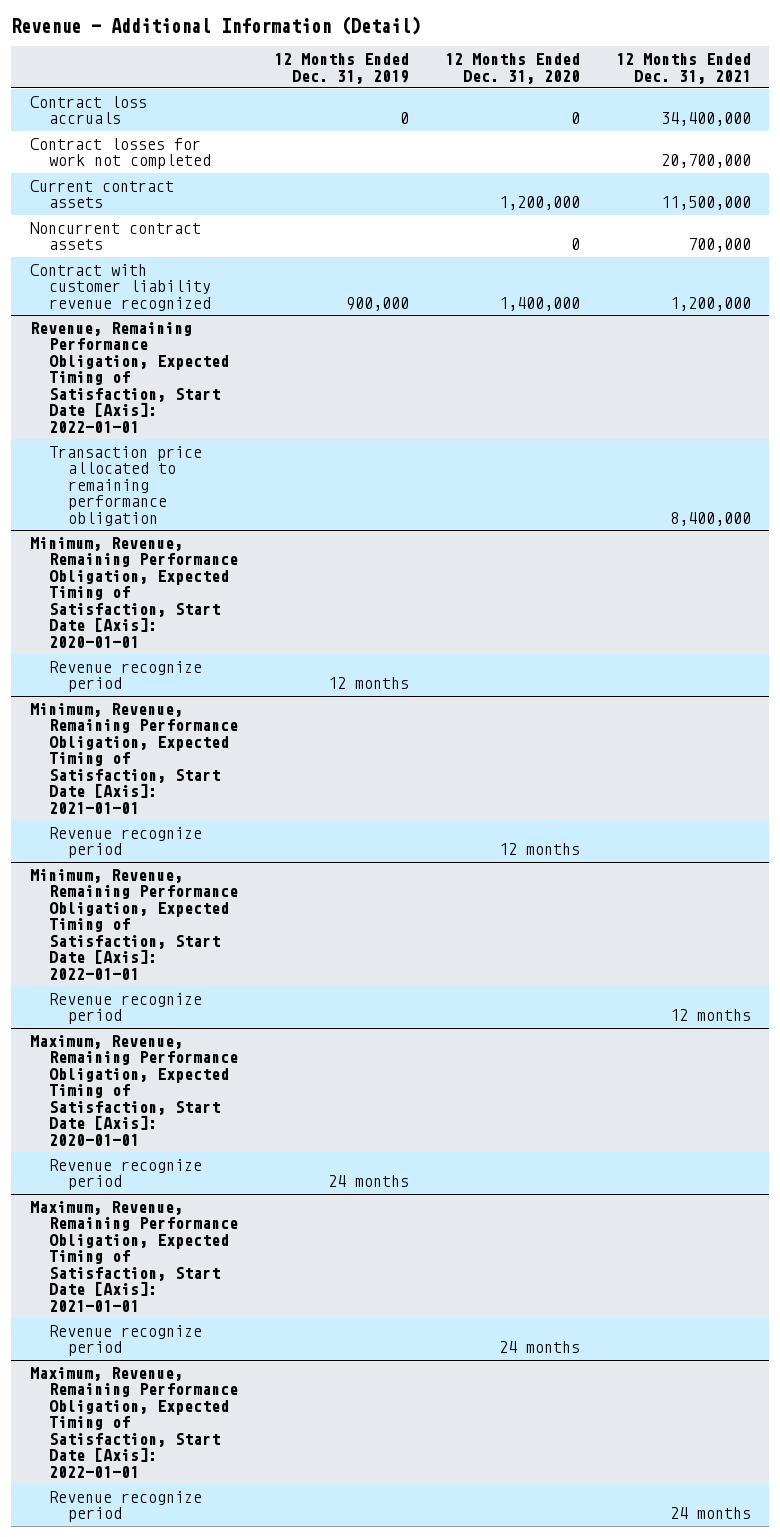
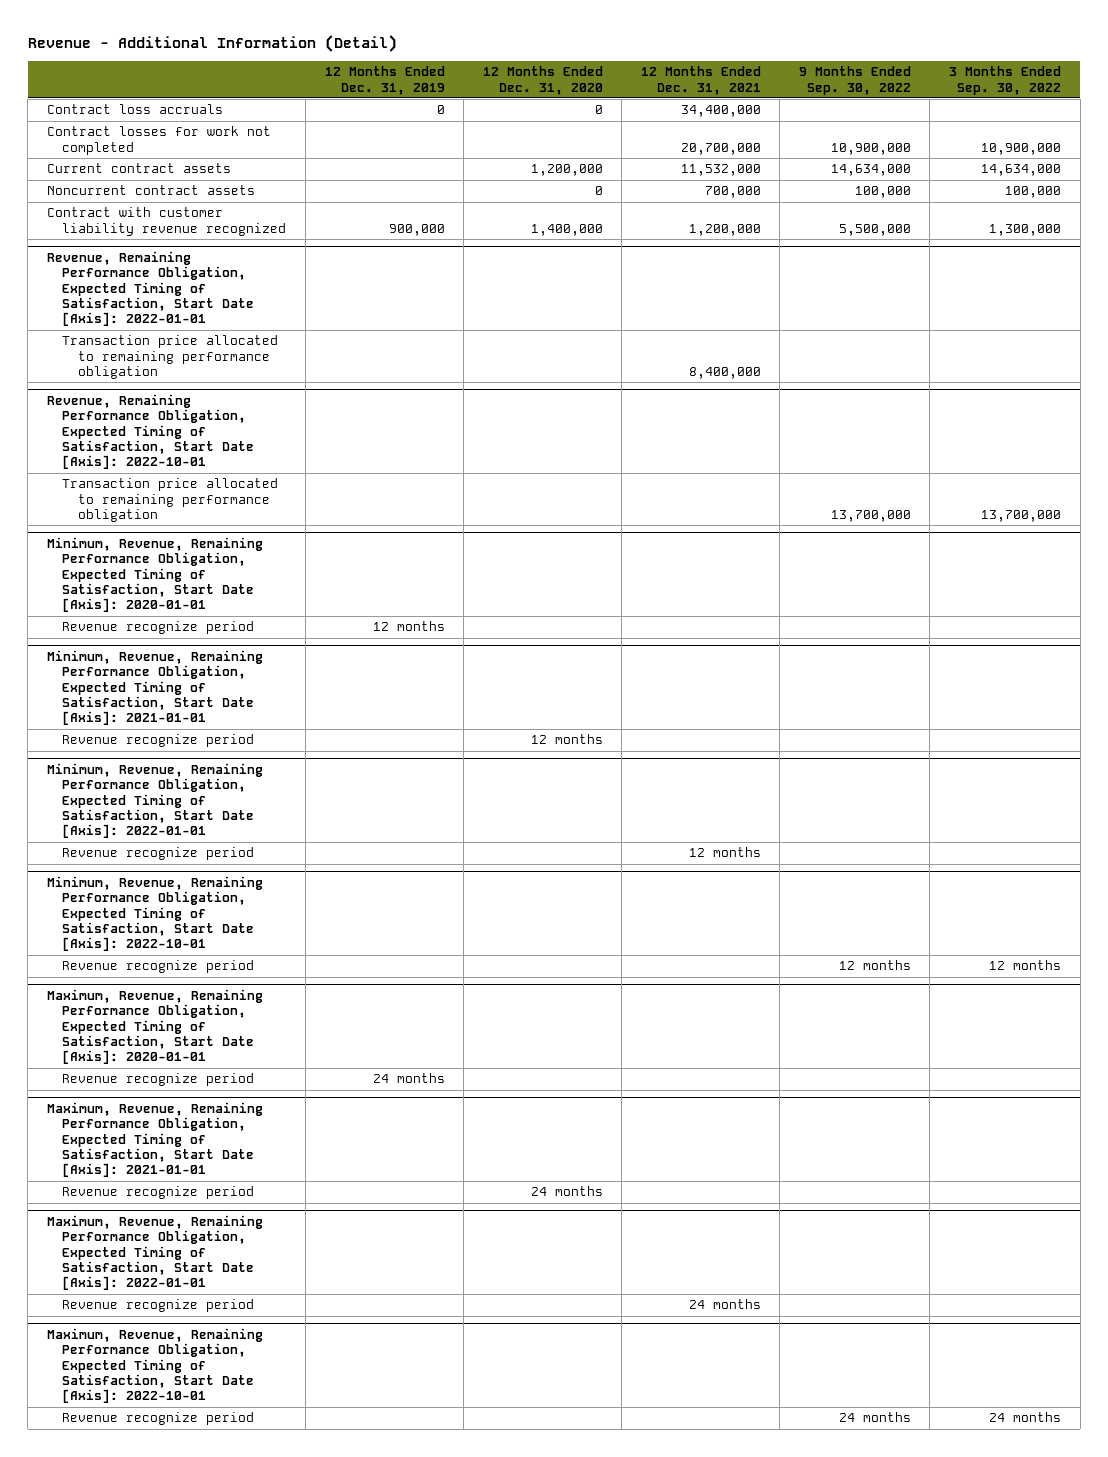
none -> [798,66,911,95] 9 Months Ended Sep. 30, 2022
none -> [948,66,1061,95] 3 Months Ended Sep. 30, 2022
[660,196,751,211] 11,500,000 -> [680,164,761,177] 11,532,000
none -> [46,394,255,470] Revenue, Remaining Performance Obligation, Expected Timing of Satisfaction, Start Date [Axis]: 2022-10-01
none -> [62,478,279,523] Transaction price allocated to remaining performance obligation
none -> [46,876,263,952] Minimum, Revenue, Remaining Performance Obligation, Expected Timing of Satisfaction, Start Date [Axis]: 2022-10-01
none -> [62,960,255,974] Revenue recognize period
none -> [46,1328,263,1404] Maximum, Revenue, Remaining Performance Obligation, Expected Timing of Satisfaction, Start Date [Axis]: 2022-10-01
none -> [62,1412,255,1426] Revenue recognize period

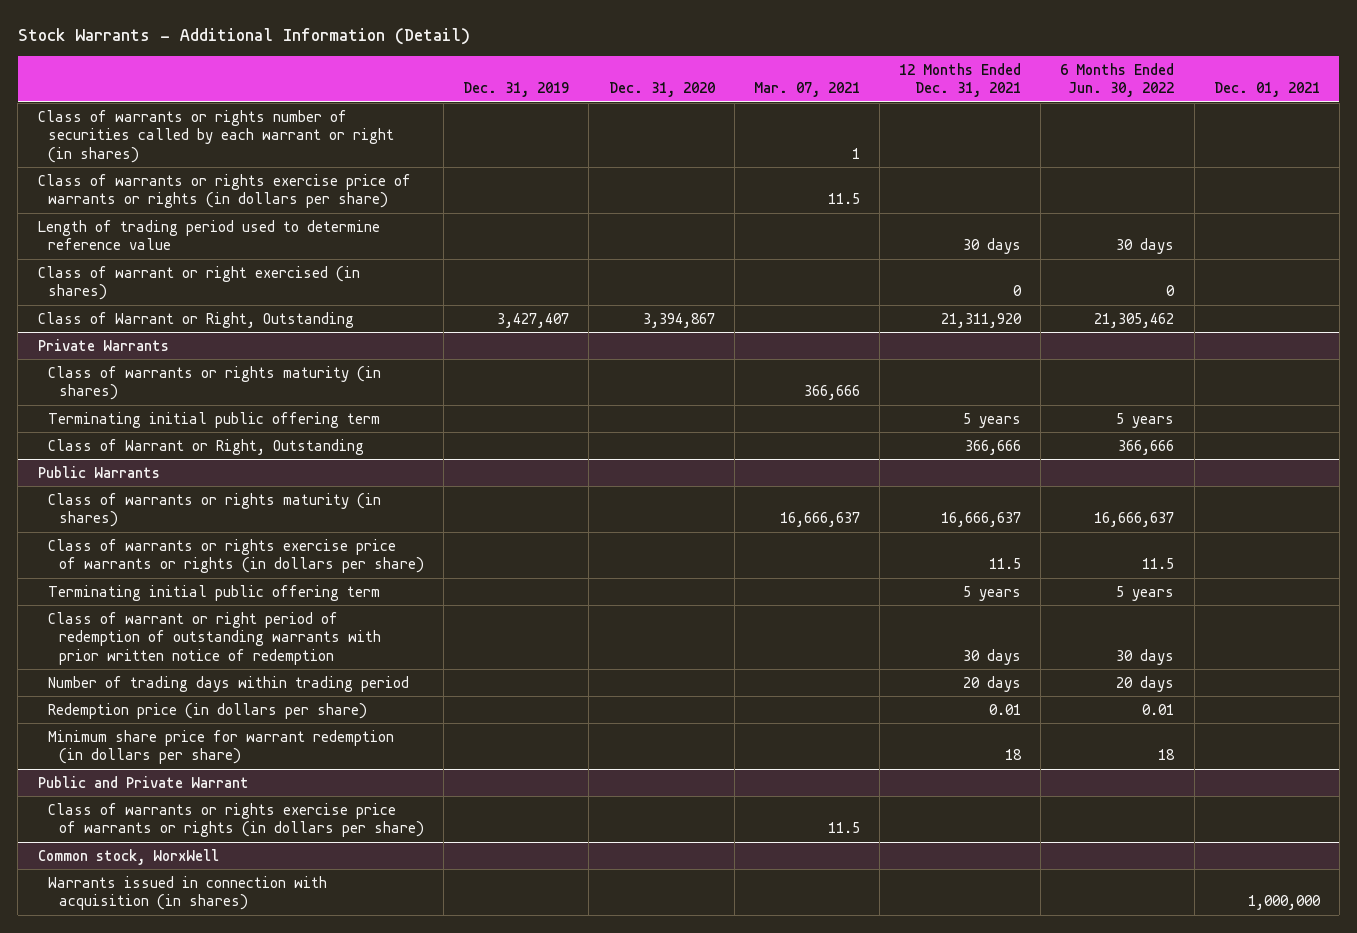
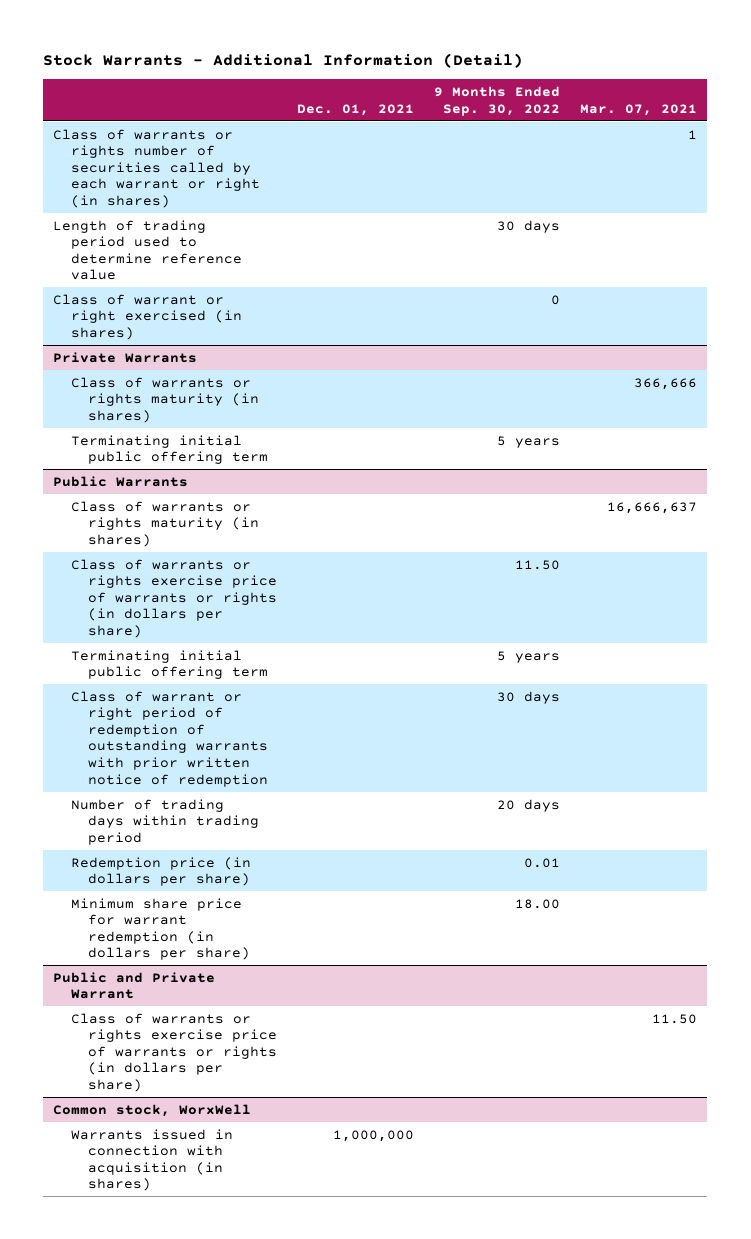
[463,82,570,98] Dec. 31, 2019 -> none
[608,82,715,98] Dec. 31, 2020 -> none
[899,62,1022,98] 12 Months Ended Dec. 31, 2021 -> none
[1060,62,1175,98] 6 Months Ended Jun. 30, 2022 -> none
none -> [434,86,561,116] 9 Months Ended Sep. 30, 2022
[37,173,411,209] Class of warrants or rights exercise price of warrants or rights (in dollars per share) -> none
[37,311,354,328] Class of Warrant or Right, Outstanding -> none
[48,438,365,455] Class of Warrant or Right, Outstanding -> none
[827,822,860,834] 11.5 -> [652,1013,698,1024] 11.50

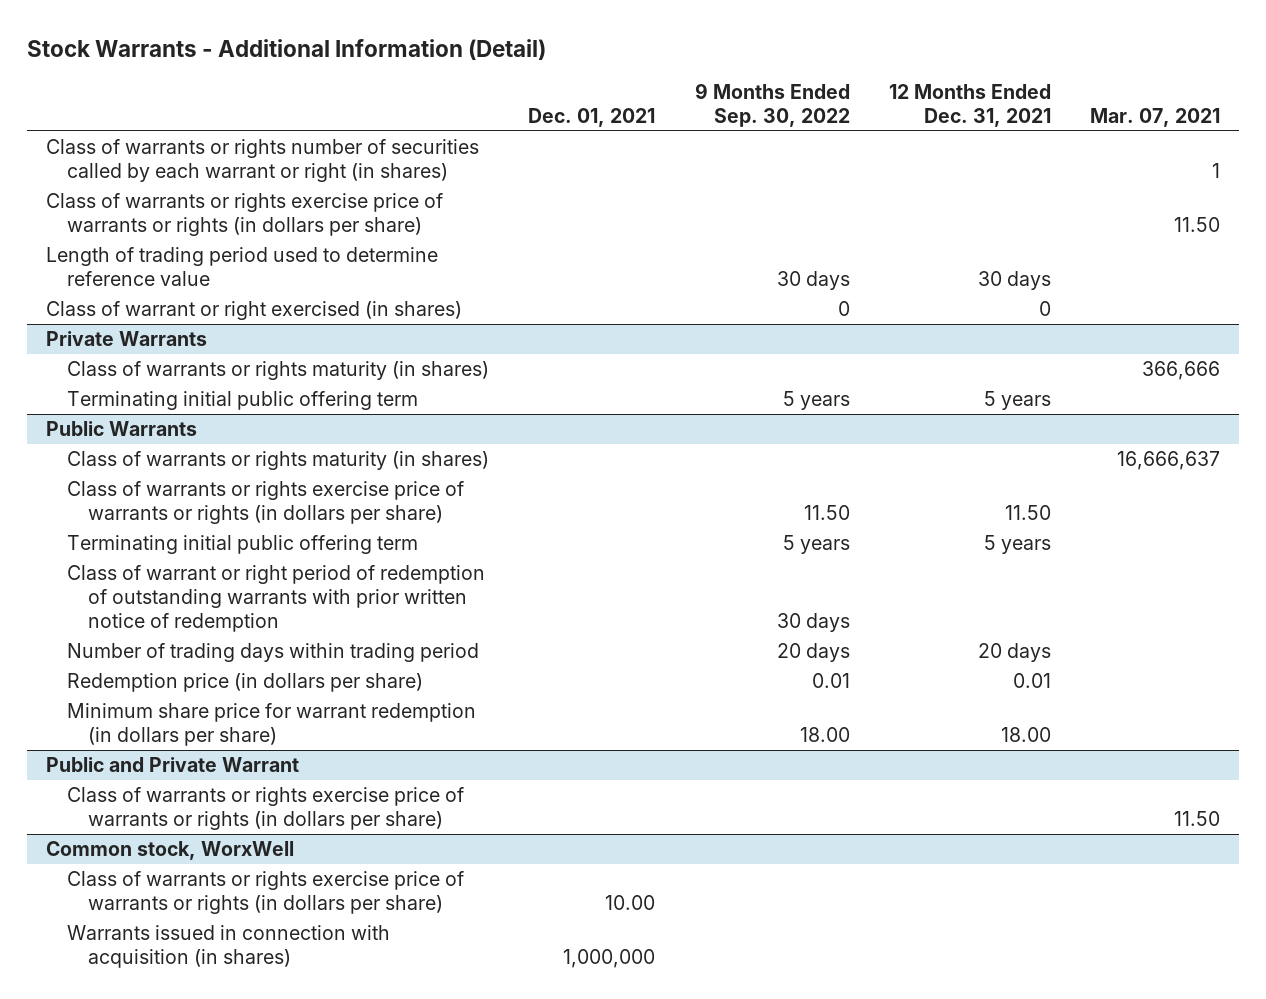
none -> [888,83,1051,127] 12 Months Ended Dec. 31, 2021
none -> [46,193,444,237] Class of warrants or rights exercise price of warrants or rights (in dollars per share)
none -> [67,871,465,915] Class of warrants or rights exercise price of warrants or rights (in dollars per share)

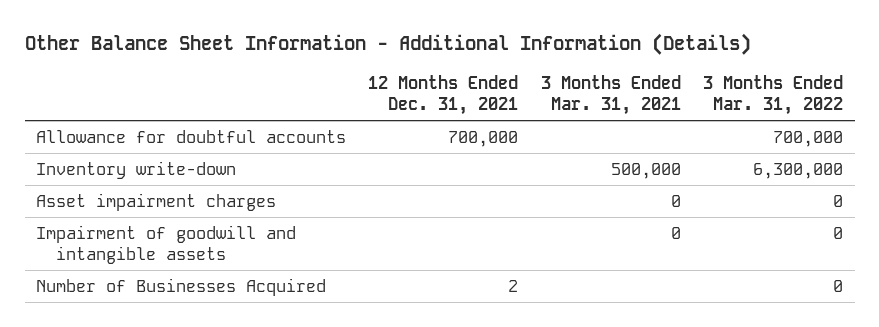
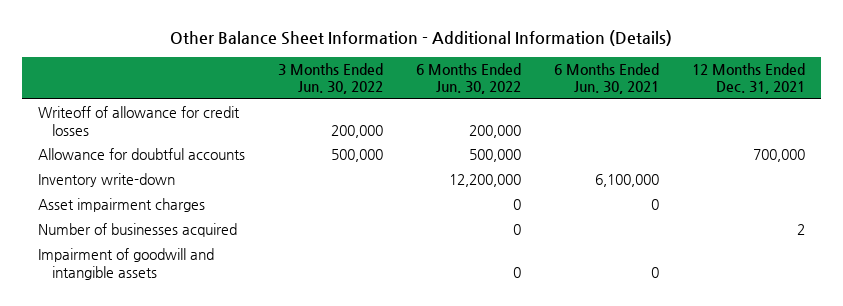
[540,74,681,116] 3 Months Ended Mar. 31, 2021 -> none
[703,74,844,116] 3 Months Ended Mar. 31, 2022 -> none
none -> [278,62,384,95] 3 Months Ended Jun. 30, 2022
none -> [415,62,521,95] 6 Months Ended Jun. 30, 2022
none -> [553,62,659,95] 6 Months Ended Jun. 30, 2021
none -> [38,106,241,136] Writeoff of allowance for credit losses
none -> [38,223,238,238] Number of businesses acquired
[35,277,326,296] Number of Businesses Acquired -> none

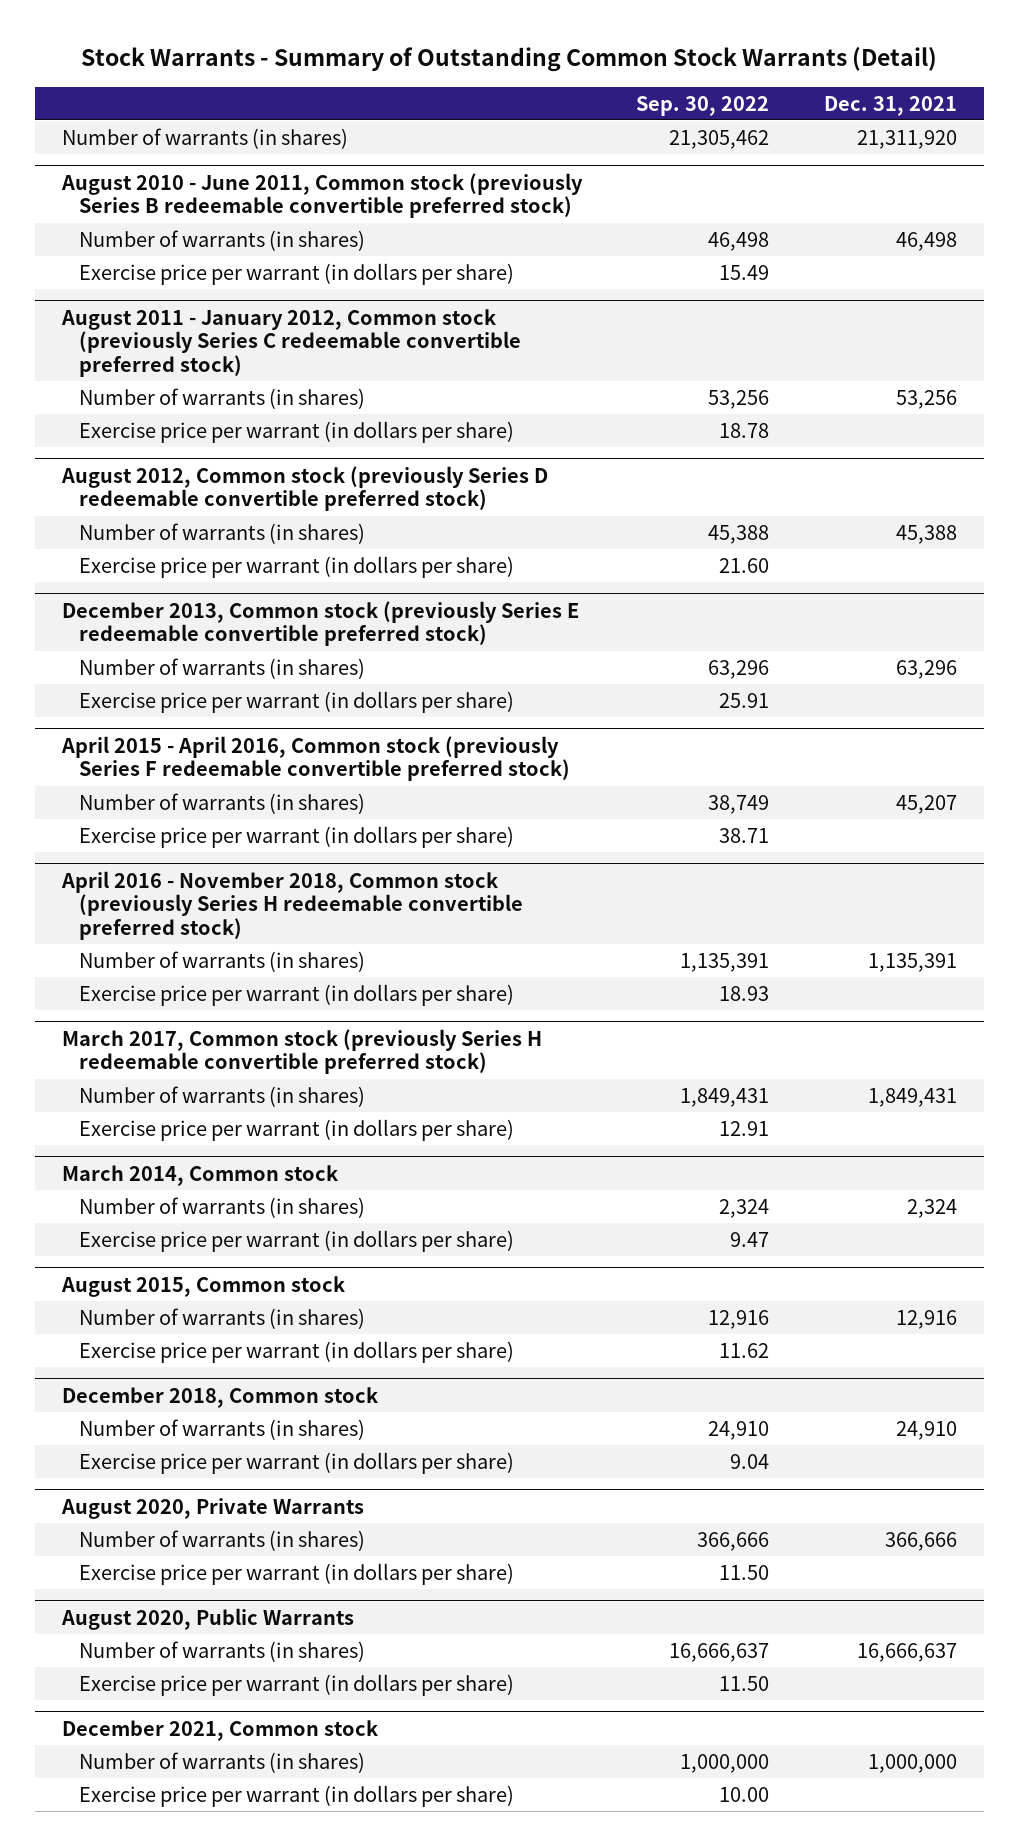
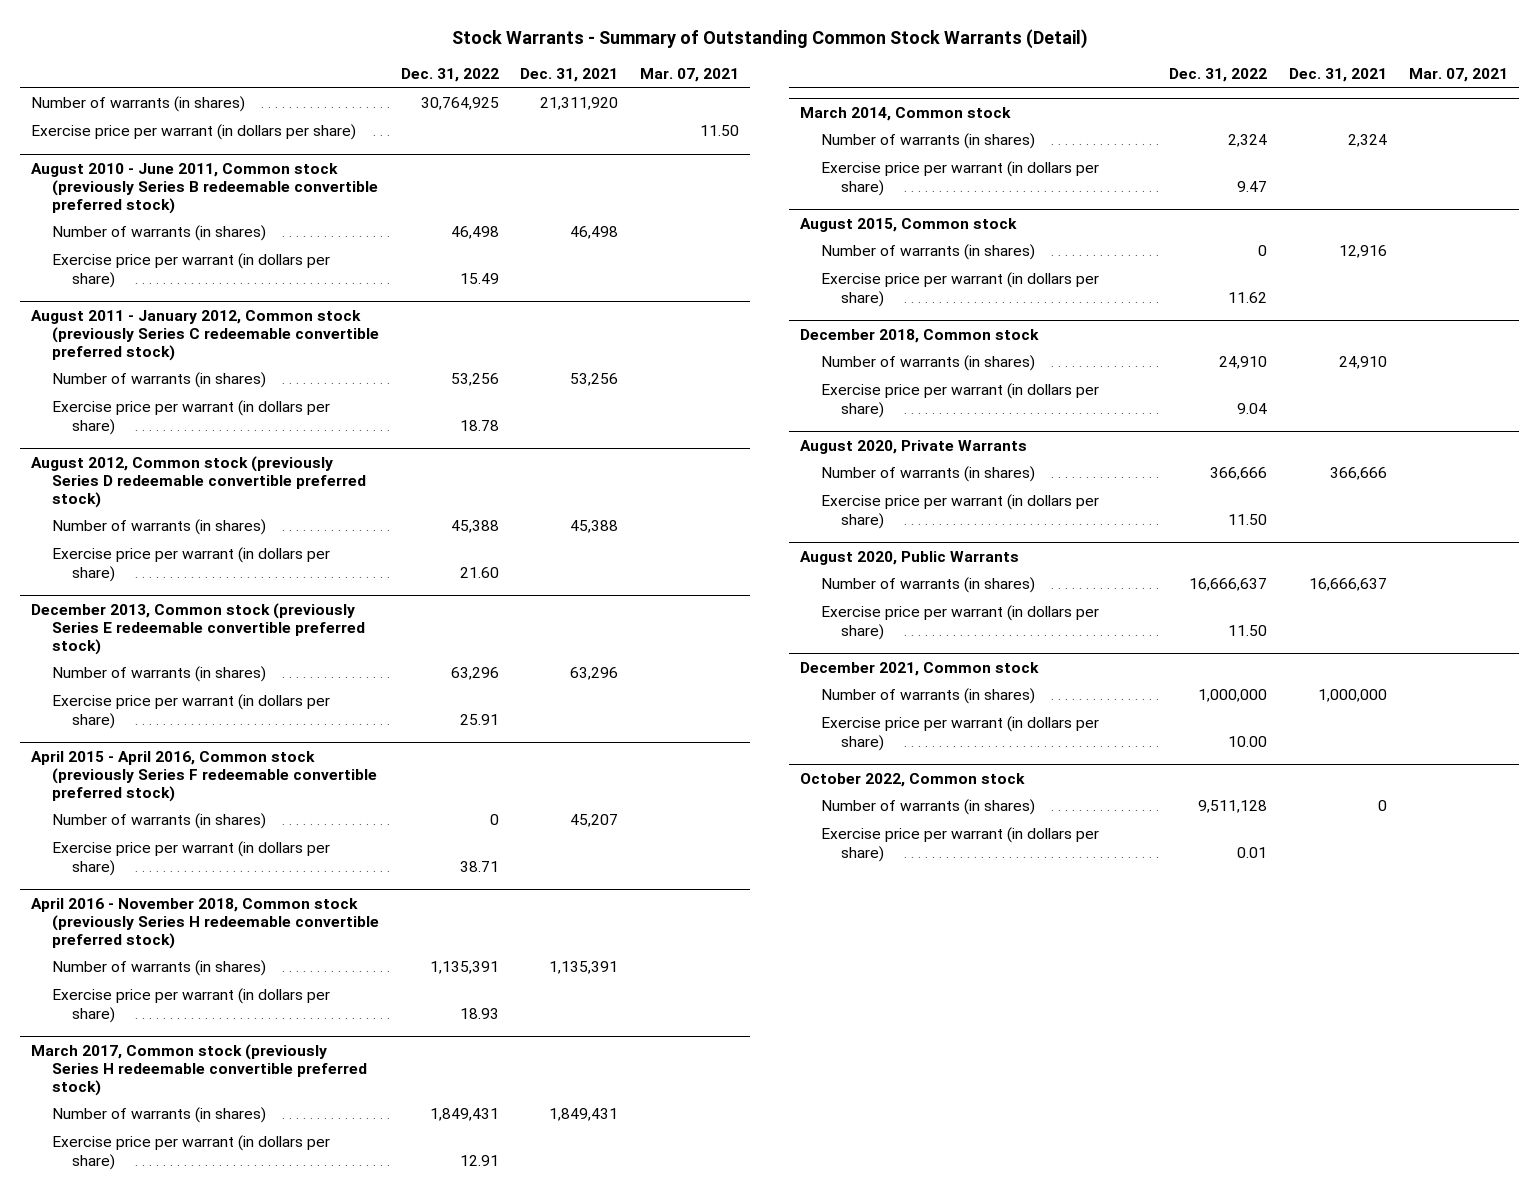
[636,95,770,116] Sep. 30, 2022 -> none
none -> [400,68,499,83] Dec. 31, 2022
none -> [640,68,740,83] Mar. 07, 2021
none -> [31,124,357,141] Exercise price per warrant (in dollars per share)
none -> [799,772,1025,787] October 2022, Common stock
none -> [820,799,1035,816] Number of warrants (in shares)
none -> [820,827,1099,862] Exercise price per warrant (in dollars per share)

